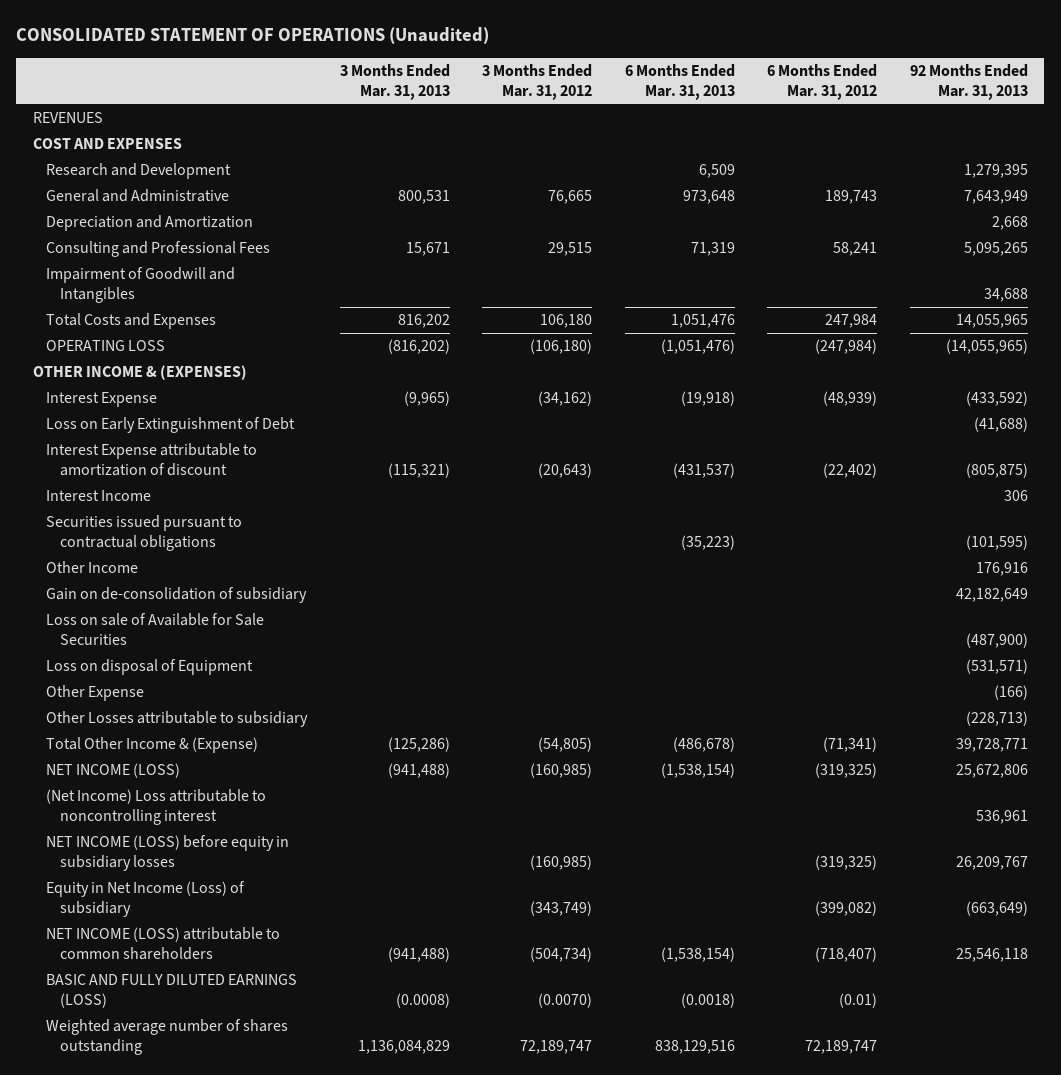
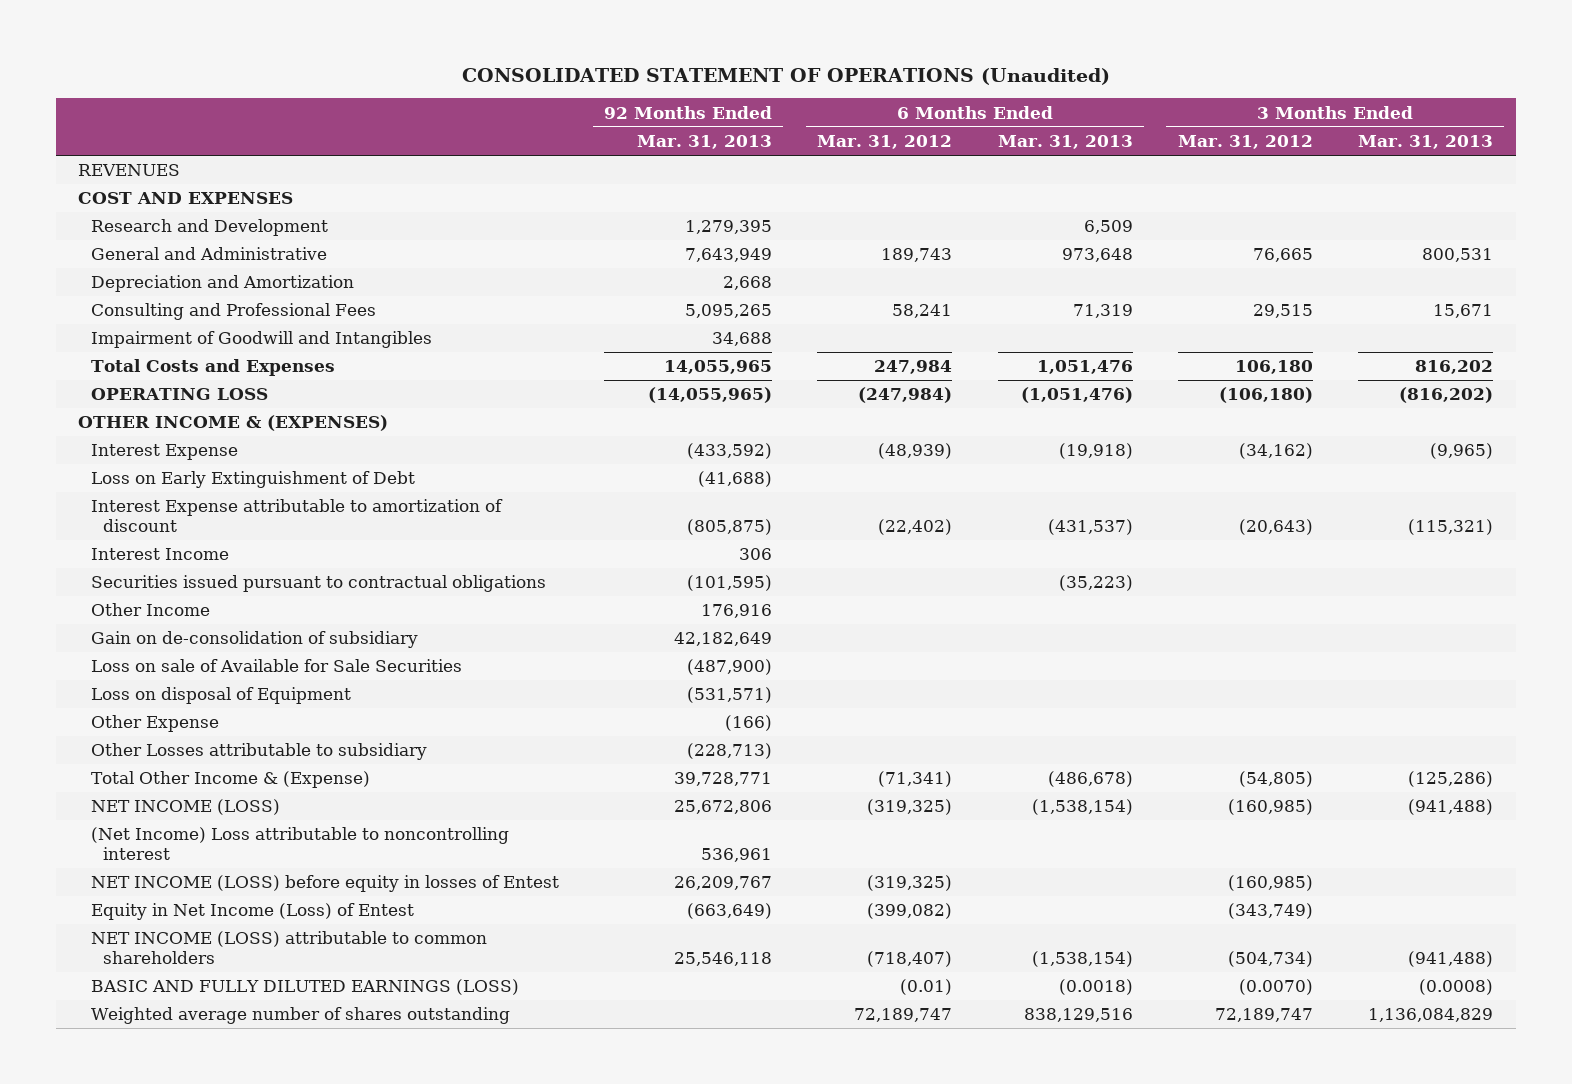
[46,835,290,872] NET INCOME (LOSS) before equity in subsidiary losses -> [90,875,559,893] NET INCOME (LOSS) before equity in losses of Entest
[46,881,246,918] Equity in Net Income (Loss) of subsidiary -> [90,903,414,921] Equity in Net Income (Loss) of Entest

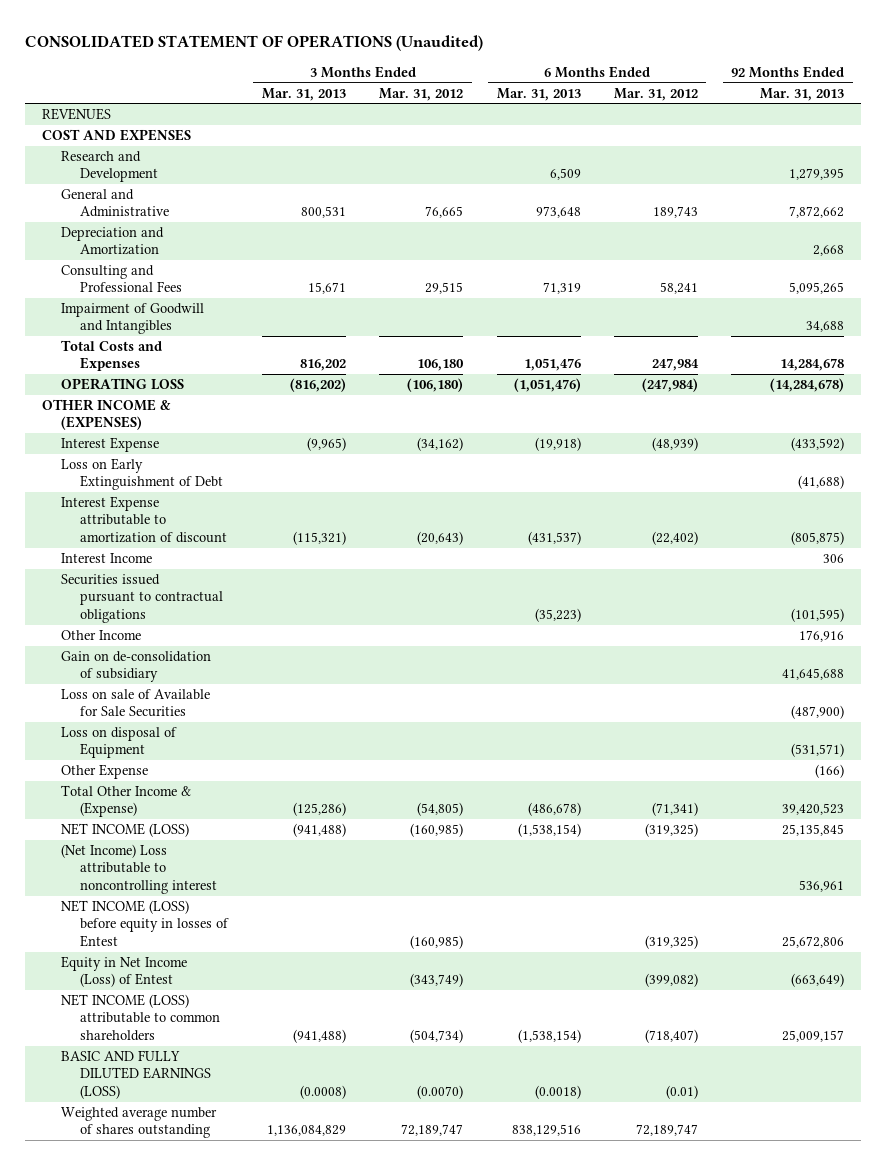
[684,248,772,263] 7,643,949 -> [789,206,845,219] 7,872,662
[663,360,772,375] 14,055,965 -> [780,358,845,372] 14,284,678
[647,387,772,404] (14,055,965) -> [770,378,845,393] (14,284,678)
[673,632,772,647] 42,182,649 -> [782,668,845,681] 41,645,688
[90,743,427,761] Other Losses attributable to subsidiary -> none
[673,772,772,787] 39,728,771 -> [782,803,845,816] 39,420,523
[673,800,772,815] 25,672,806 -> [782,824,845,837] 25,135,845
[673,876,772,891] 26,209,767 -> [782,935,845,948] 25,672,806
[673,951,772,966] 25,546,118 -> [782,1029,845,1042] 25,009,157

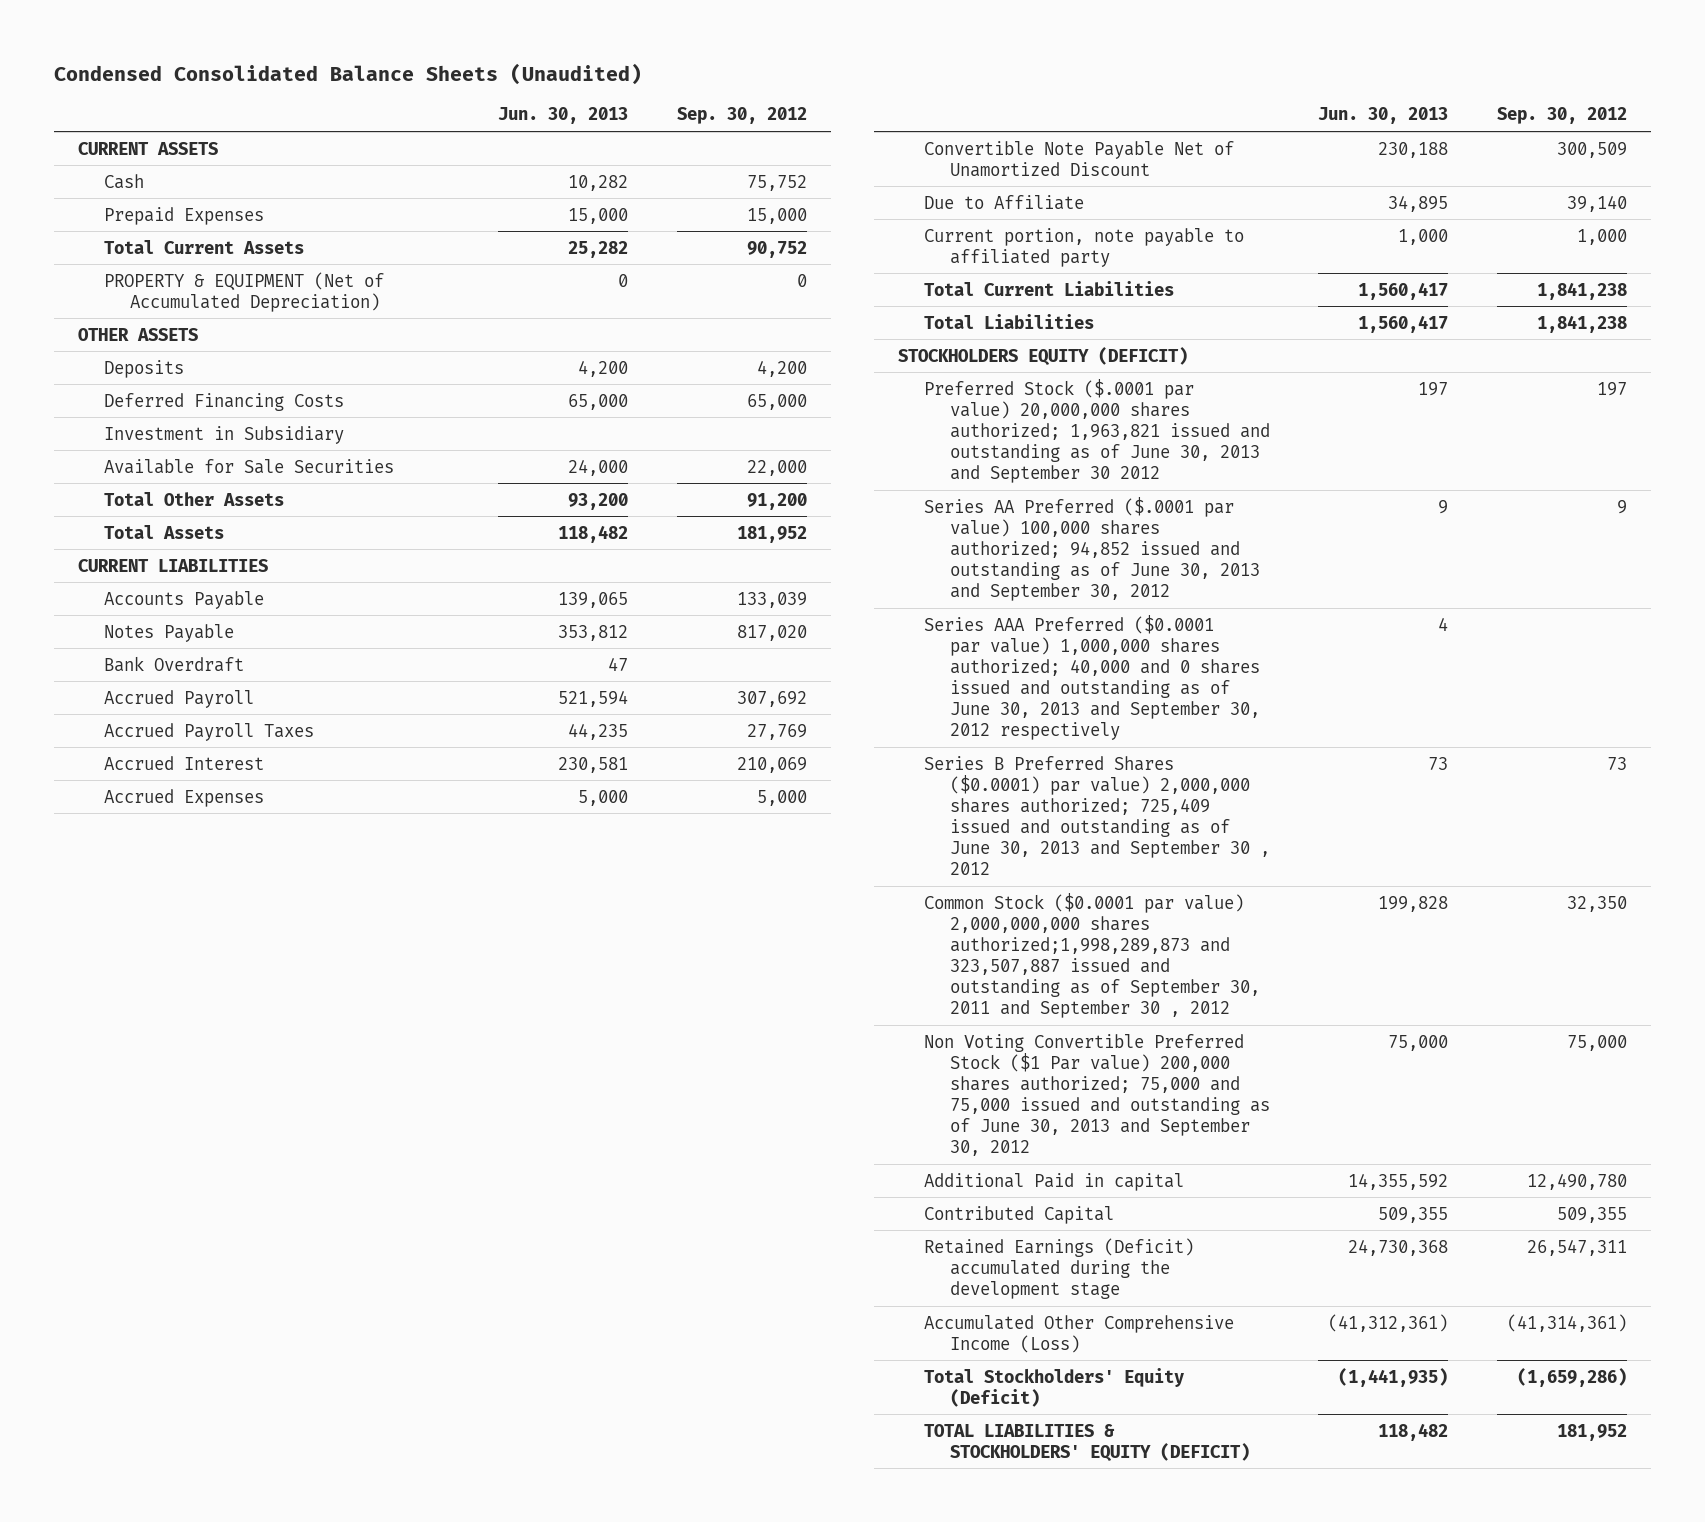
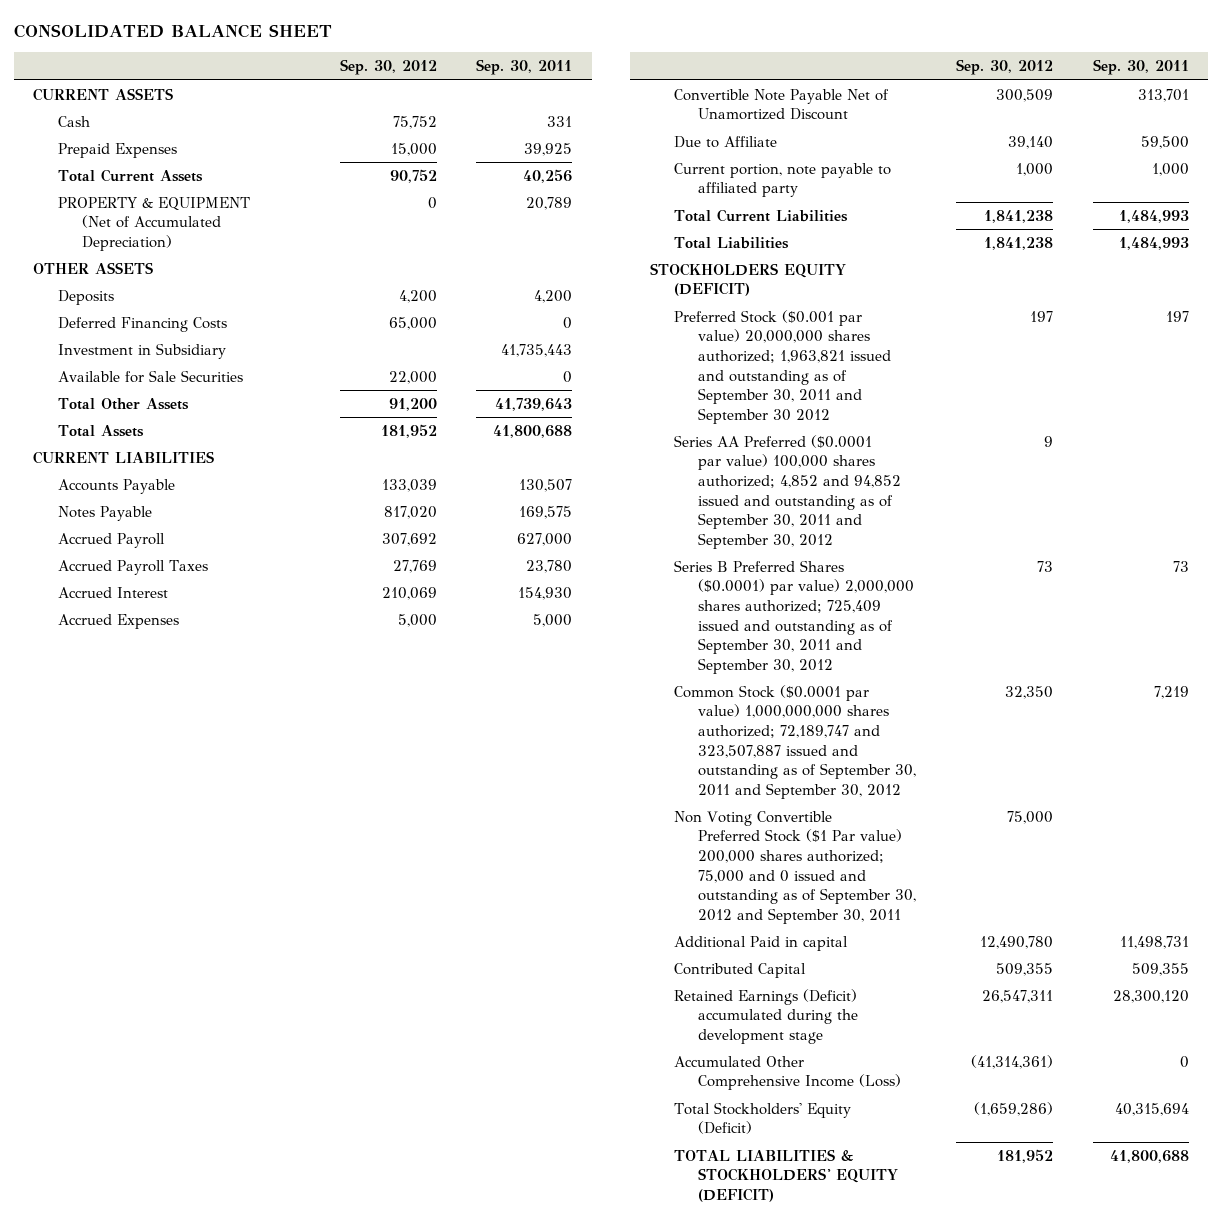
[54,62,643,85] Condensed Consolidated Balance Sheets (Unaudited) -> [13,24,332,39] CONSOLIDATED BALANCE SHEET
[498,107,629,125] Jun. 30, 2013 -> none
none -> [476,59,573,76] Sep. 30, 2011
[104,655,245,672] Bank Overdraft -> none
[924,614,1260,740] Series AAA Preferred ($0.0001 par value) 1,000,000 shares authorized; 40,000 and 0 shares issued and outstanding as of June 30, 2013 and September 30, 2012 respectively -> none
[924,378,1270,483] Preferred Stock ($.0001 par value) 20,000,000 shares authorized; 1,963,821 issued and outstanding as of June 30, 2013 and September 30 2012 -> [674,309,892,424] Preferred Stock ($0.001 par value) 20,000,000 shares authorized; 1,963,821 issued and outstanding as of September 30, 2011 and September 30 2012
[924,496,1260,601] Series AA Preferred ($.0001 par value) 100,000 shares authorized; 94,852 issued and outstanding as of June 30, 2013 and September 30, 2012 -> [674,434,902,549] Series AA Preferred ($0.0001 par value) 100,000 shares authorized; 4,852 and 94,852 issued and outstanding as of September 30, 2011 and September 30, 2012
[924,755,1270,875] Series B Preferred Shares ($0.0001) par value) 2,000,000 shares authorized; 725,409 issued and outstanding as of June 30, 2013 and September 30 , 2012 -> [674,559,915,674] Series B Preferred Shares ($0.0001) par value) 2,000,000 shares authorized; 725,409 issued and outstanding as of September 30, 2011 and September 30, 2012
[924,892,1260,1018] Common Stock ($0.0001 par value) 2,000,000,000 shares authorized;1,998,289,873 and 323,507,887 issued and outstanding as of September 30, 2011 and September 30 , 2012 -> [674,684,917,799] Common Stock ($0.0001 par value) 1,000,000,000 shares authorized; 72,189,747 and 323,507,887 issued and outstanding as of September 30, 2011 and September 30, 2012
[924,1033,1270,1156] Non Voting Convertible Preferred Stock ($1 Par value) 200,000 shares authorized; 75,000 and 75,000 issued and outstanding as of June 30, 2013 and September 30, 2012 -> [674,810,917,924] Non Voting Convertible Preferred Stock ($1 Par value) 200,000 shares authorized; 75,000 and 0 issued and outstanding as of September 30, 2012 and September 30, 2011

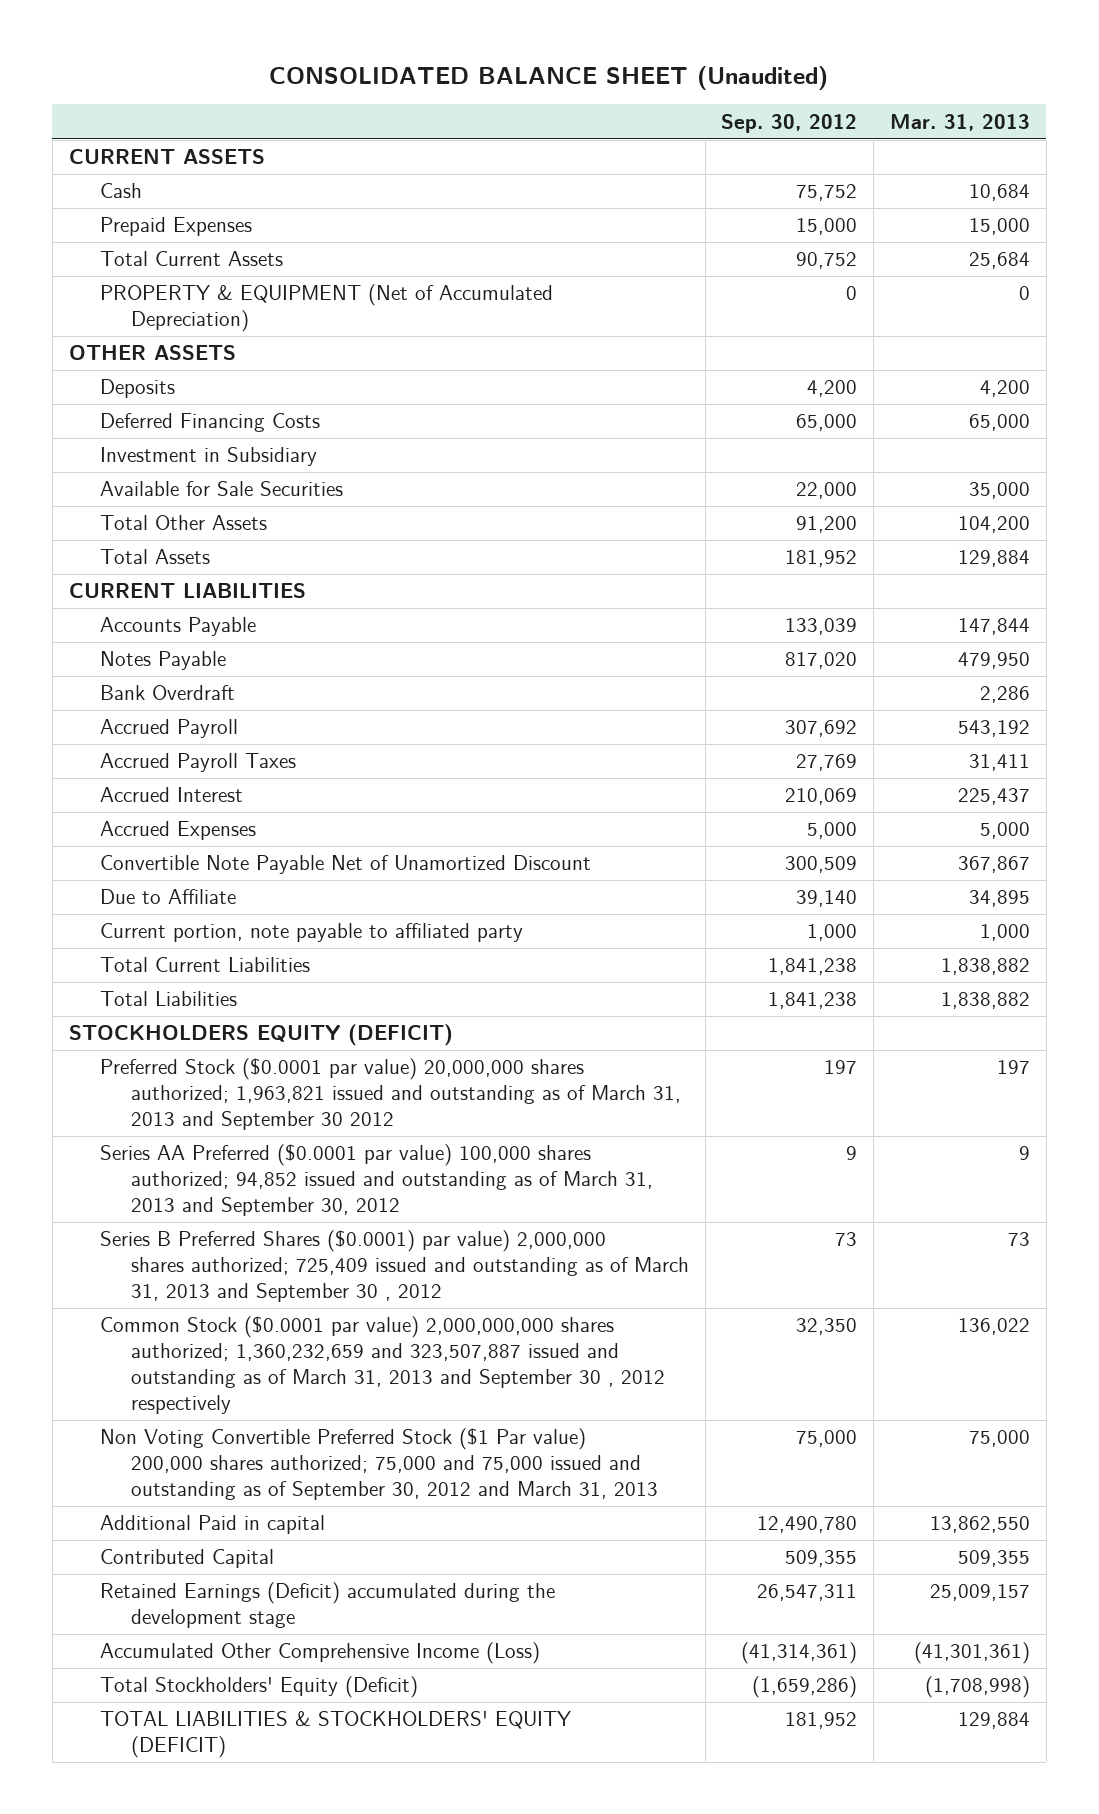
[13,24,332,39] CONSOLIDATED BALANCE SHEET -> [269,65,829,90] CONSOLIDATED BALANCE SHEET (Unaudited)
[476,59,573,76] Sep. 30, 2011 -> none
none -> [890,113,1031,131] Mar. 31, 2013
none -> [99,685,235,701] Bank Overdraft
[674,309,892,424] Preferred Stock ($0.001 par value) 20,000,000 shares authorized; 1,963,821 issued and outstanding as of September 30, 2011 and September 30 2012 -> [99,1058,681,1131] Preferred Stock ($0.0001 par value) 20,000,000 shares authorized; 1,963,821 issued and outstanding as of March 31, 2013 and September 30 2012
[674,434,902,549] Series AA Preferred ($0.0001 par value) 100,000 shares authorized; 4,852 and 94,852 issued and outstanding as of September 30, 2011 and September 30, 2012 -> [99,1144,653,1217] Series AA Preferred ($0.0001 par value) 100,000 shares authorized; 94,852 issued and outstanding as of March 31, 2013 and September 30, 2012
[674,559,915,674] Series B Preferred Shares ($0.0001) par value) 2,000,000 shares authorized; 725,409 issued and outstanding as of September 30, 2011 and September 30, 2012 -> [99,1230,689,1303] Series B Preferred Shares ($0.0001) par value) 2,000,000 shares authorized; 725,409 issued and outstanding as of March 31, 2013 and September 30 , 2012
[674,684,917,799] Common Stock ($0.0001 par value) 1,000,000,000 shares authorized; 72,189,747 and 323,507,887 issued and outstanding as of September 30, 2011 and September 30, 2012 -> [99,1316,665,1415] Common Stock ($0.0001 par value) 2,000,000,000 shares authorized; 1,360,232,659 and 323,507,887 issued and outstanding as of March 31, 2013 and September 30 , 2012 respectively
[674,810,917,924] Non Voting Convertible Preferred Stock ($1 Par value) 200,000 shares authorized; 75,000 and 0 issued and outstanding as of September 30, 2012 and September 30, 2011 -> [99,1428,658,1501] Non Voting Convertible Preferred Stock ($1 Par value) 200,000 shares authorized; 75,000 and 75,000 issued and outstanding as of September 30, 2012 and March 31, 2013

